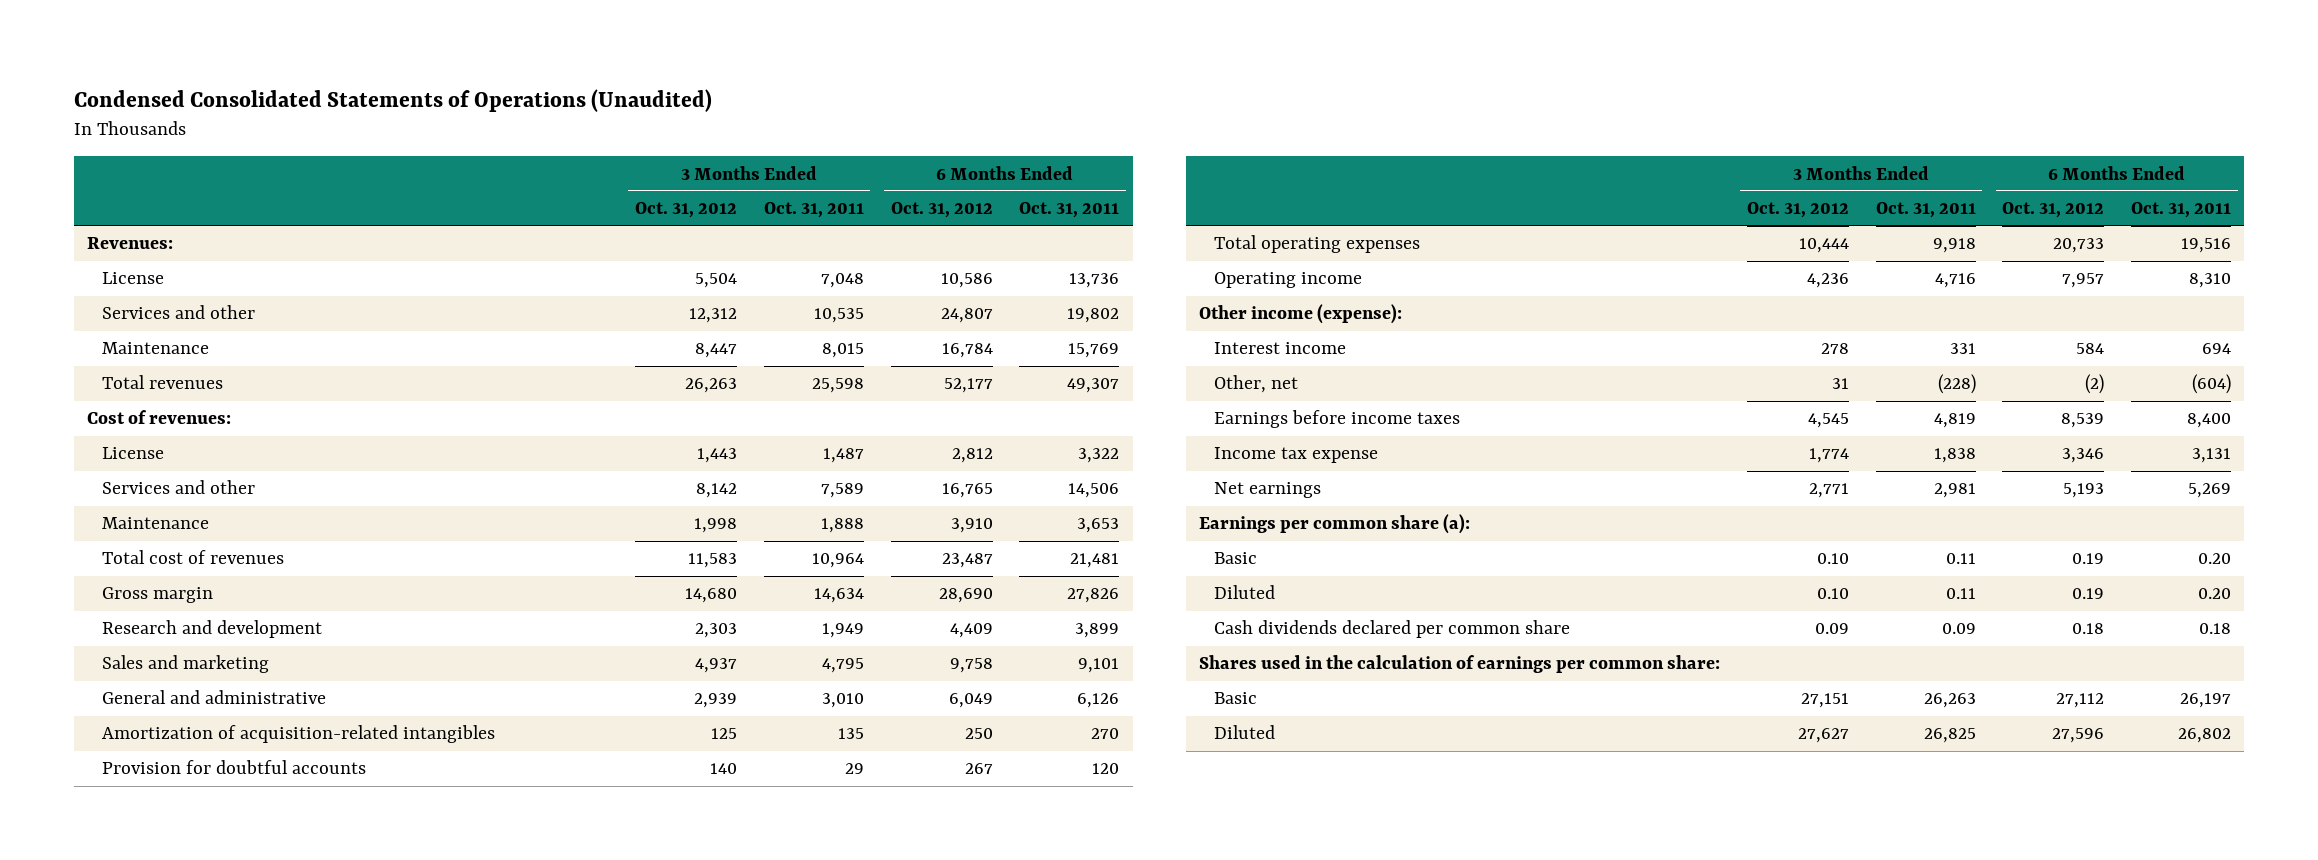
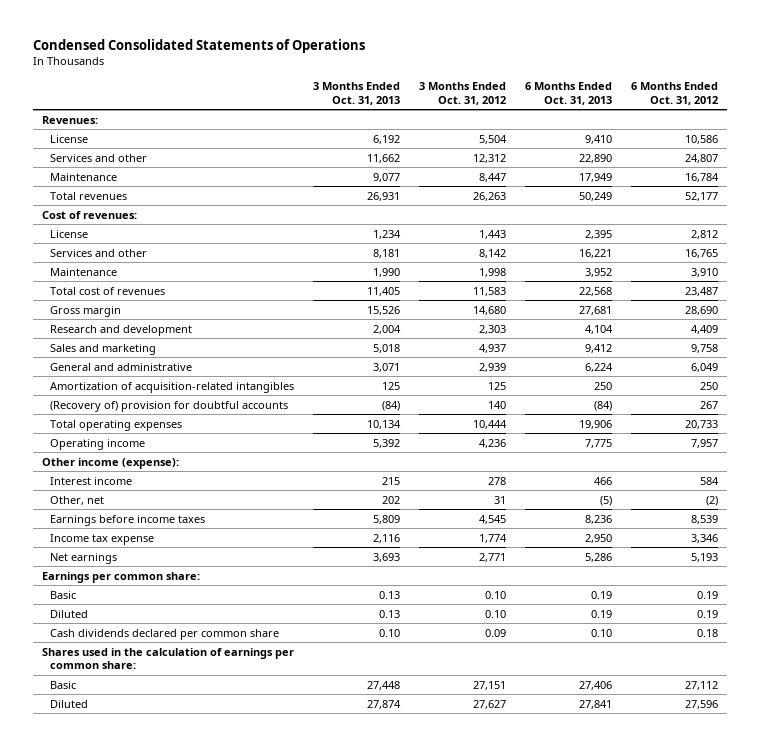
[73,88,712,112] Condensed Consolidated Statements of Operations (Unaudited) -> [32,39,365,54] Condensed Consolidated Statements of Operations
[763,202,864,219] Oct. 31, 2011 -> none
[1019,202,1120,219] Oct. 31, 2011 -> none
none -> [313,82,401,105] 3 Months Ended Oct. 31, 2013
none -> [525,82,613,105] 6 Months Ended Oct. 31, 2013
[102,760,367,775] Provision for doubtful accounts -> [50,400,289,412] (Recovery of) provision for doubtful accounts
[1199,514,1471,535] Earnings per common share (a): -> [42,571,201,583] Earnings per common share:

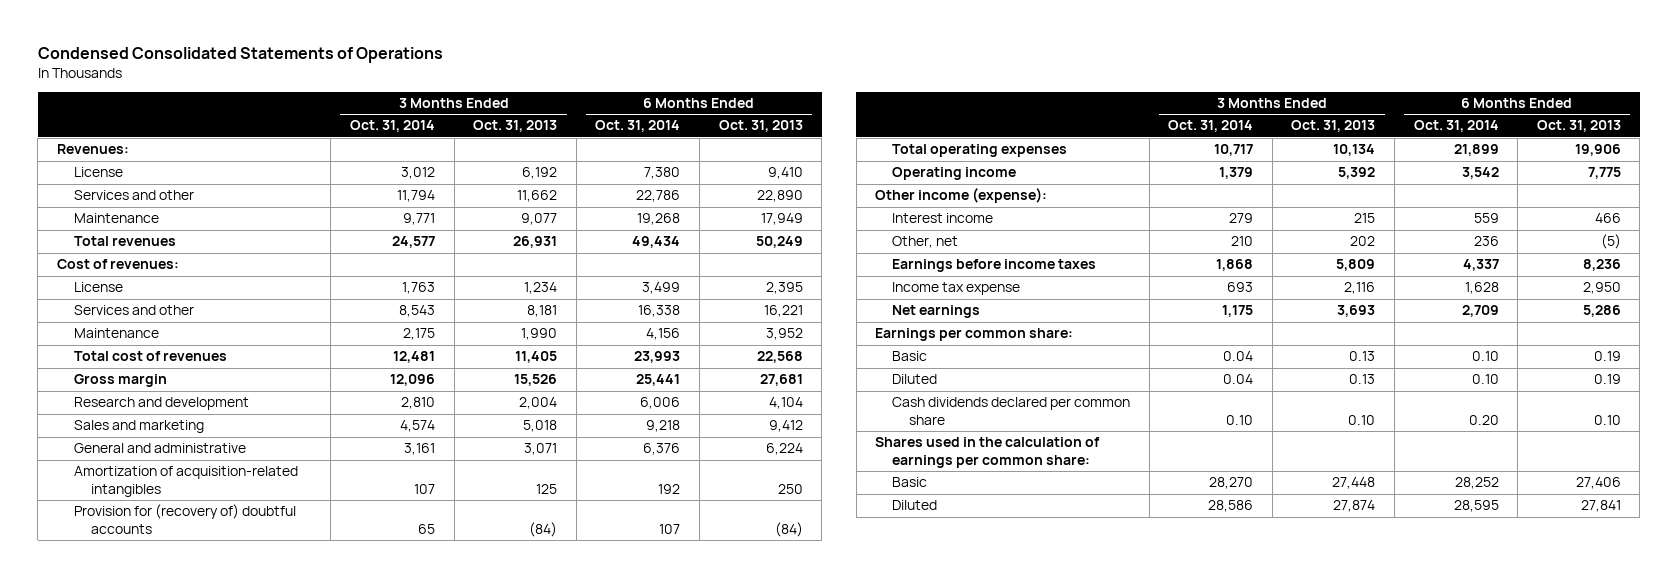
[419,82,507,105] 3 Months Ended Oct. 31, 2012 -> none
[630,82,718,105] 6 Months Ended Oct. 31, 2012 -> none
none -> [349,120,435,133] Oct. 31, 2014
none -> [595,120,681,133] Oct. 31, 2014
[50,400,289,412] (Recovery of) provision for doubtful accounts -> [73,504,296,534] Provision for (recovery of) doubtful accounts

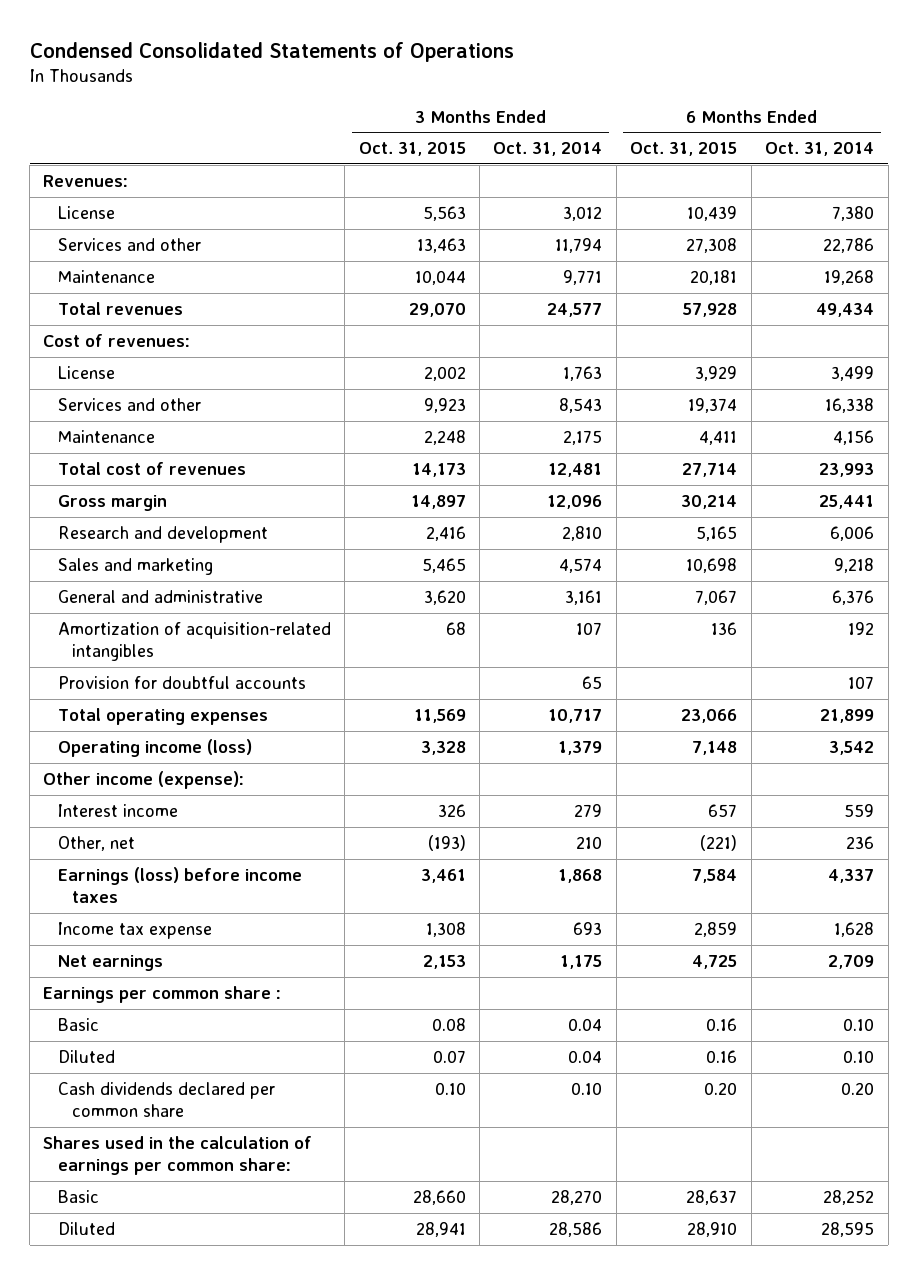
[473,120,558,133] Oct. 31, 2013 -> none
[718,120,803,133] Oct. 31, 2013 -> none
none -> [358,142,466,157] Oct. 31, 2015
none -> [630,142,738,157] Oct. 31, 2015
[73,504,296,534] Provision for (recovery of) doubtful accounts -> [57,675,306,689] Provision for doubtful accounts
[892,167,1017,181] Operating income -> [57,738,252,757] Operating income (loss)
[892,259,1097,273] Earnings before income taxes -> [57,866,302,904] Earnings (loss) before income taxes
[875,328,1074,342] Earnings per common share: -> [43,985,282,1003] Earnings per common share :

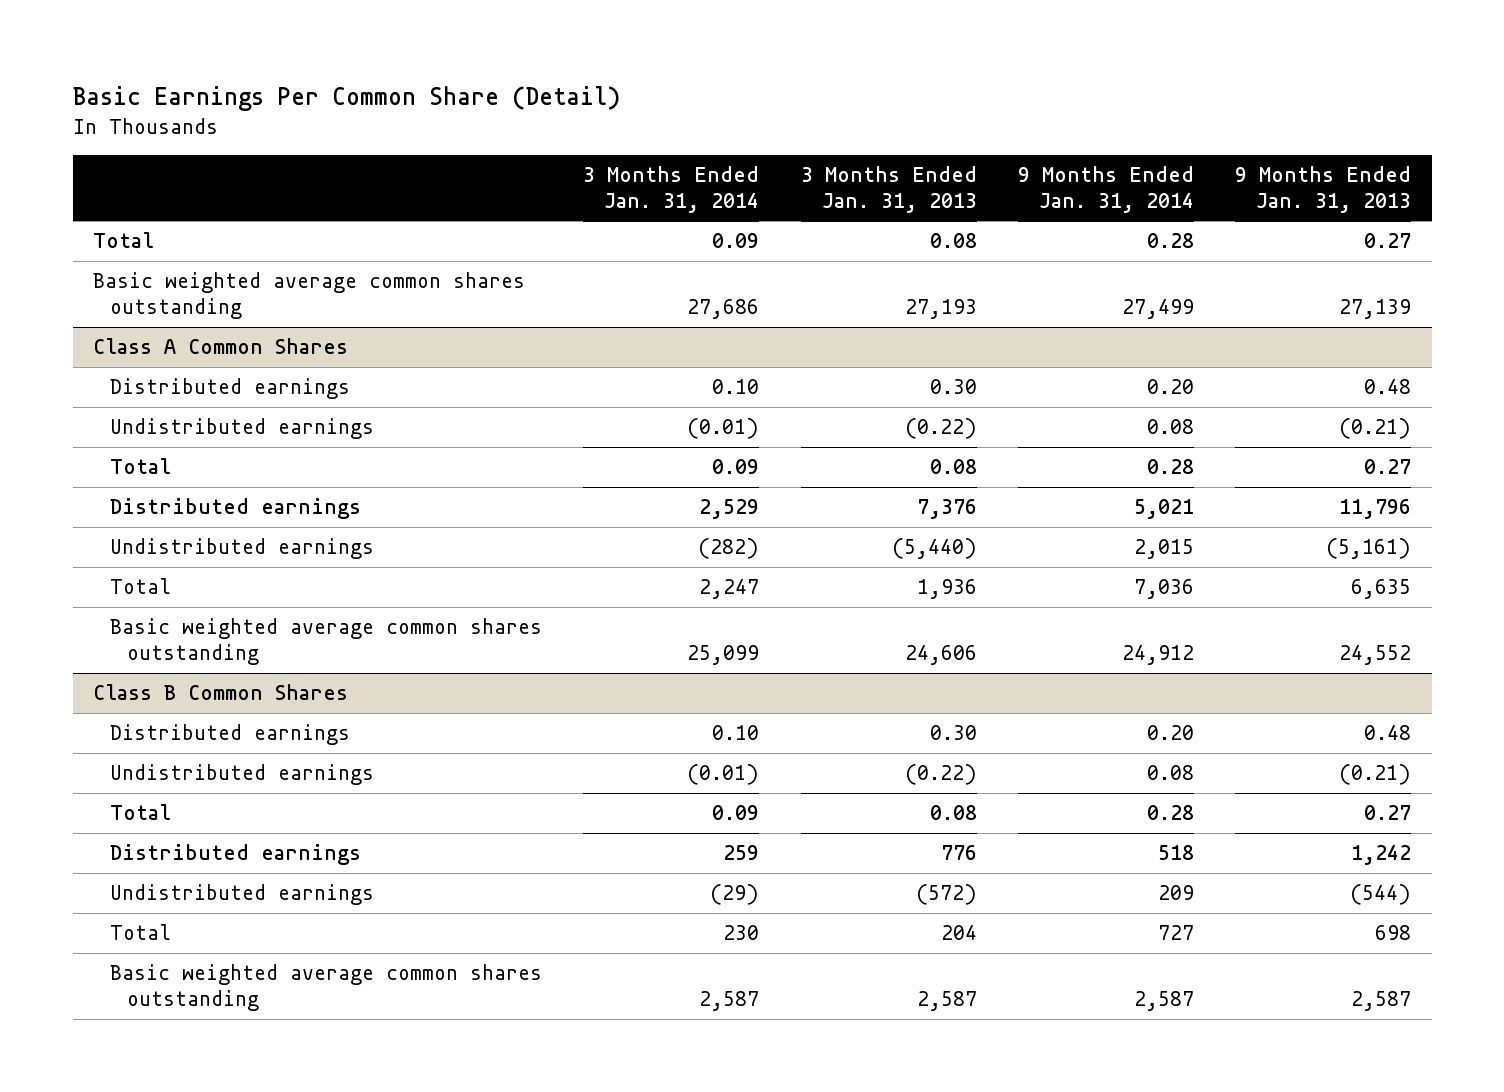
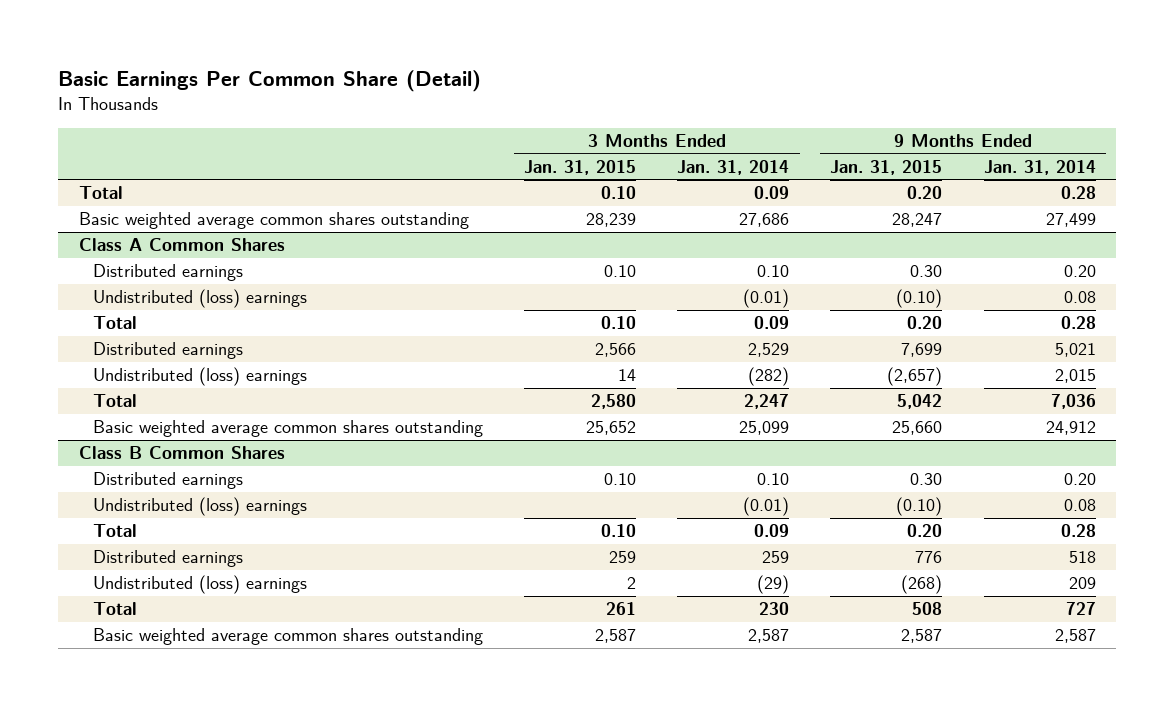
[800,165,977,213] 3 Months Ended Jan. 31, 2013 -> none
[1235,165,1412,213] 9 Months Ended Jan. 31, 2013 -> none
none -> [524,159,637,175] Jan. 31, 2015
none -> [830,159,943,175] Jan. 31, 2015
[110,418,375,440] Undistributed earnings -> [93,289,308,309] Undistributed (loss) earnings
[110,538,375,560] Undistributed earnings -> [93,367,308,387] Undistributed (loss) earnings
[110,764,375,786] Undistributed earnings -> [93,497,308,517] Undistributed (loss) earnings
[110,884,375,906] Undistributed earnings -> [93,575,308,595] Undistributed (loss) earnings

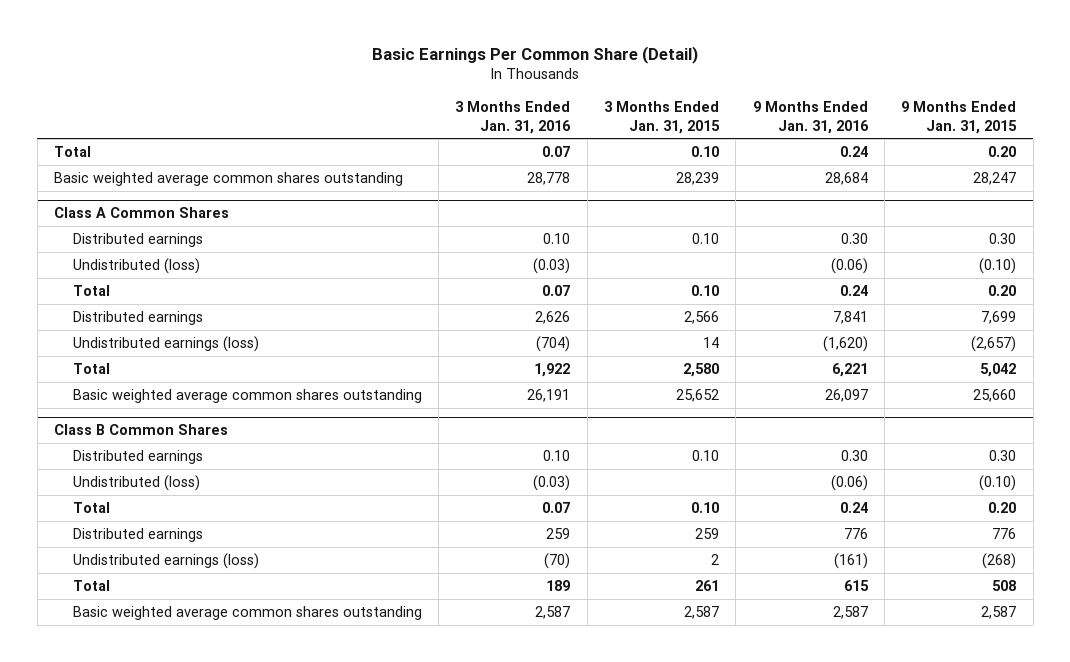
[677,159,790,175] Jan. 31, 2014 -> none
[983,159,1096,175] Jan. 31, 2014 -> none
none -> [455,100,572,134] 3 Months Ended Jan. 31, 2016
none -> [752,100,869,134] 9 Months Ended Jan. 31, 2016
[93,289,308,309] Undistributed (loss) earnings -> [72,257,200,274] Undistributed (loss)
[93,367,308,387] Undistributed (loss) earnings -> [72,335,259,352] Undistributed earnings (loss)
[93,497,308,517] Undistributed (loss) earnings -> [72,474,200,491] Undistributed (loss)
[93,575,308,595] Undistributed (loss) earnings -> [72,552,259,569] Undistributed earnings (loss)

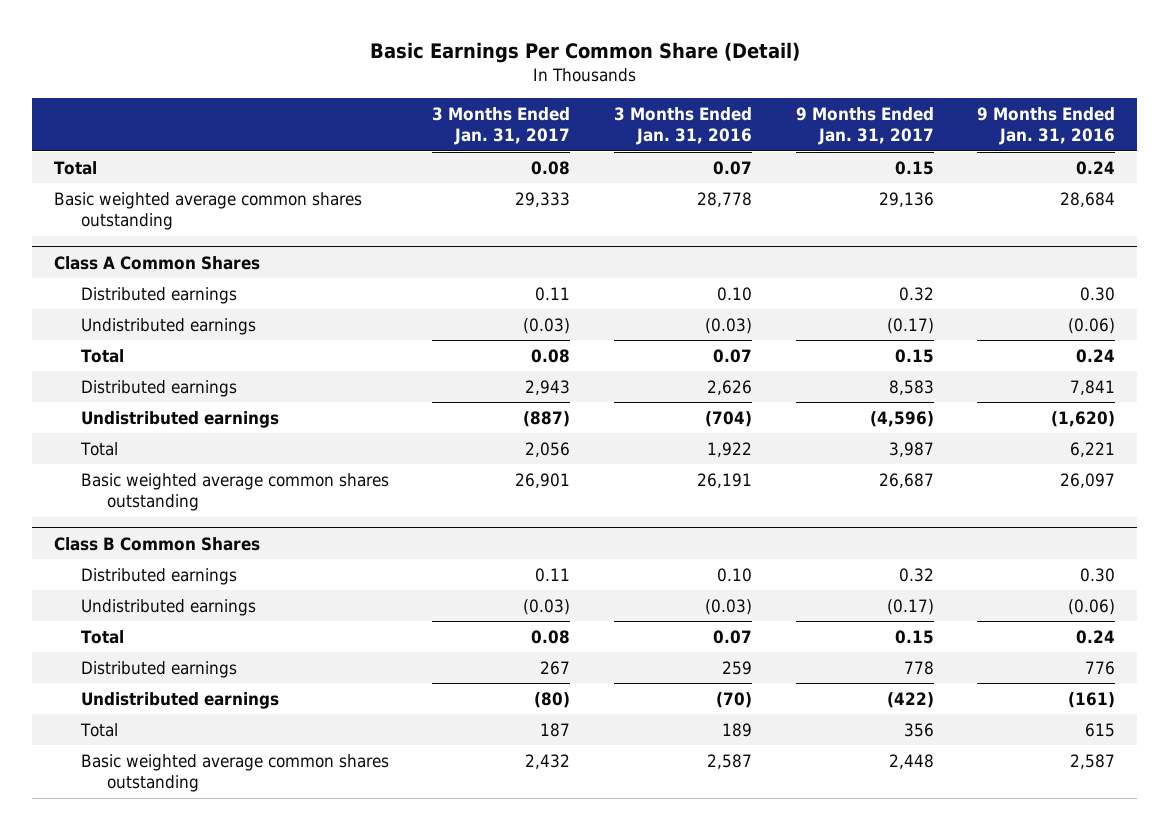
[603,100,720,134] 3 Months Ended Jan. 31, 2015 -> none
[901,100,1018,134] 9 Months Ended Jan. 31, 2015 -> none
none -> [432,106,571,146] 3 Months Ended Jan. 31, 2017
none -> [795,106,934,146] 9 Months Ended Jan. 31, 2017
[72,257,200,274] Undistributed (loss) -> [80,317,256,335] Undistributed earnings
[72,335,259,352] Undistributed earnings (loss) -> [80,410,279,428] Undistributed earnings
[72,474,200,491] Undistributed (loss) -> [80,598,256,616] Undistributed earnings
[72,552,259,569] Undistributed earnings (loss) -> [80,691,279,709] Undistributed earnings

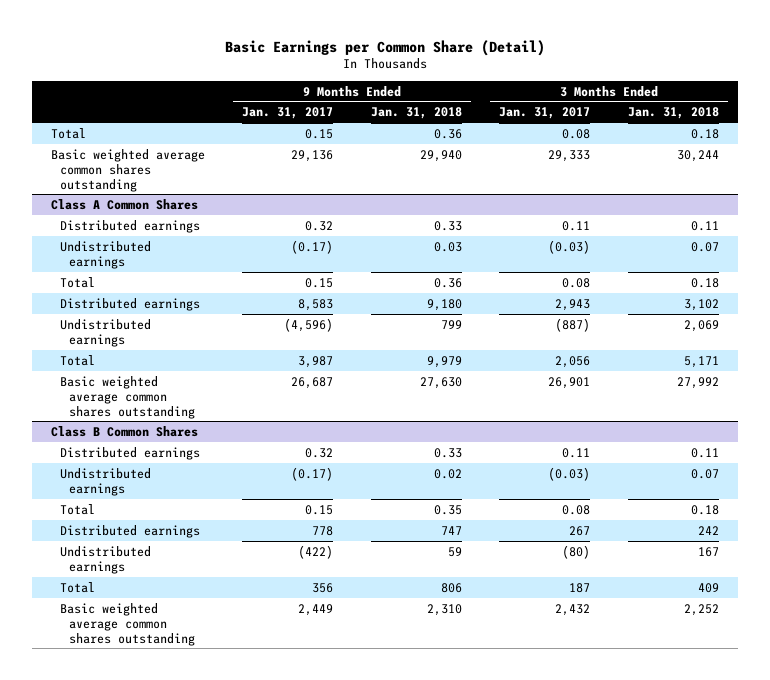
[369,42,800,64] Basic Earnings Per Common Share (Detail) -> [224,39,545,56] Basic Earnings per Common Share (Detail)
[613,106,752,146] 3 Months Ended Jan. 31, 2016 -> none
[977,106,1116,146] 9 Months Ended Jan. 31, 2016 -> none
none -> [370,107,462,120] Jan. 31, 2018
none -> [627,107,719,120] Jan. 31, 2018
[888,753,934,769] 2,448 -> [298,603,334,616] 2,449

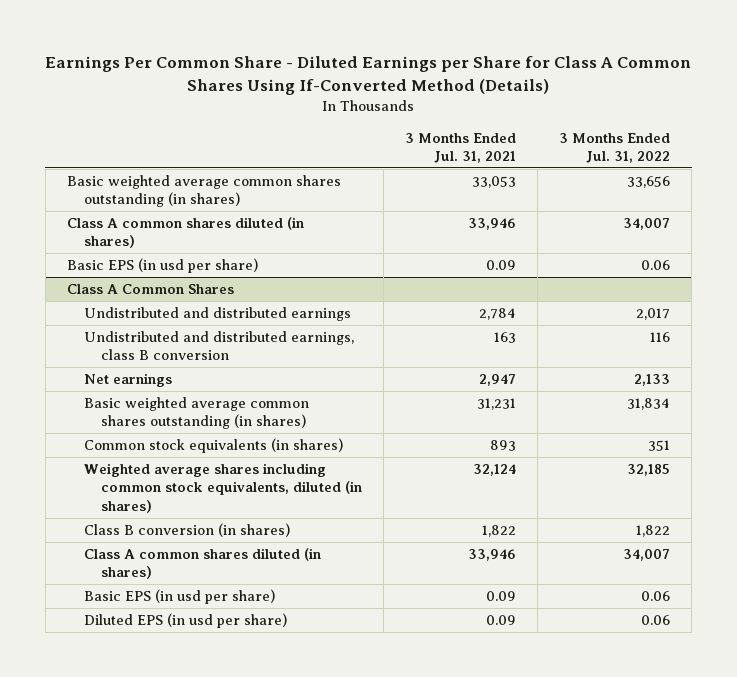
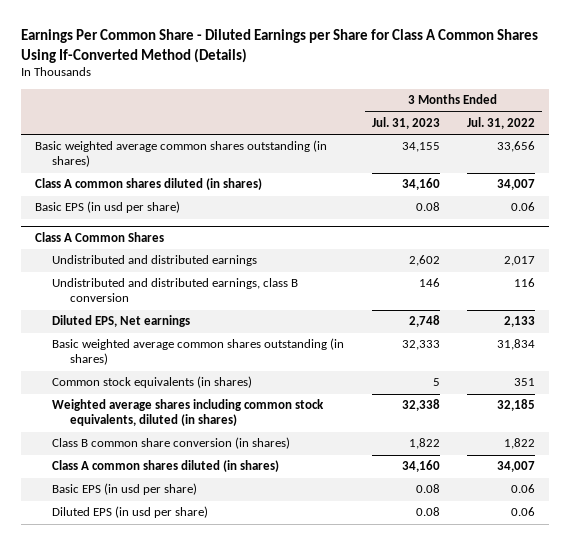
[405,132,517,163] 3 Months Ended Jul. 31, 2021 -> none
none -> [371,116,440,129] Jul. 31, 2023
[83,373,172,388] Net earnings -> [52,315,191,328] Diluted EPS, Net earnings
[83,523,290,538] Class B conversion (in shares) -> [52,437,291,450] Class B common share conversion (in shares)

